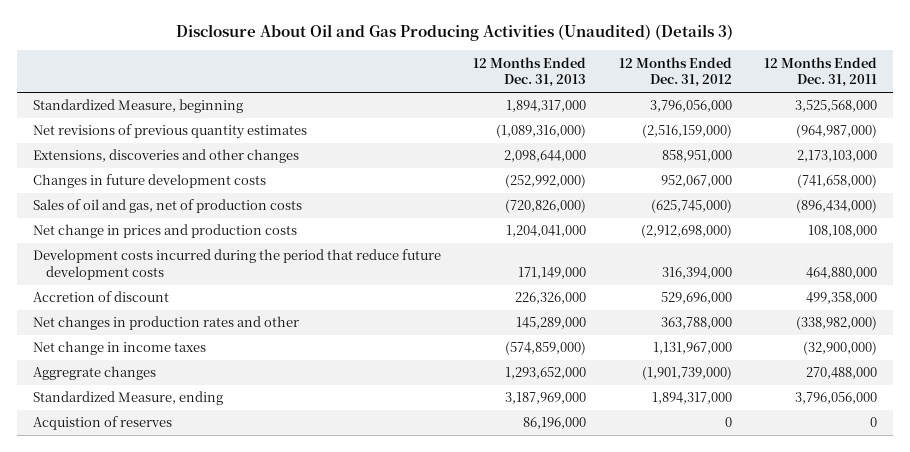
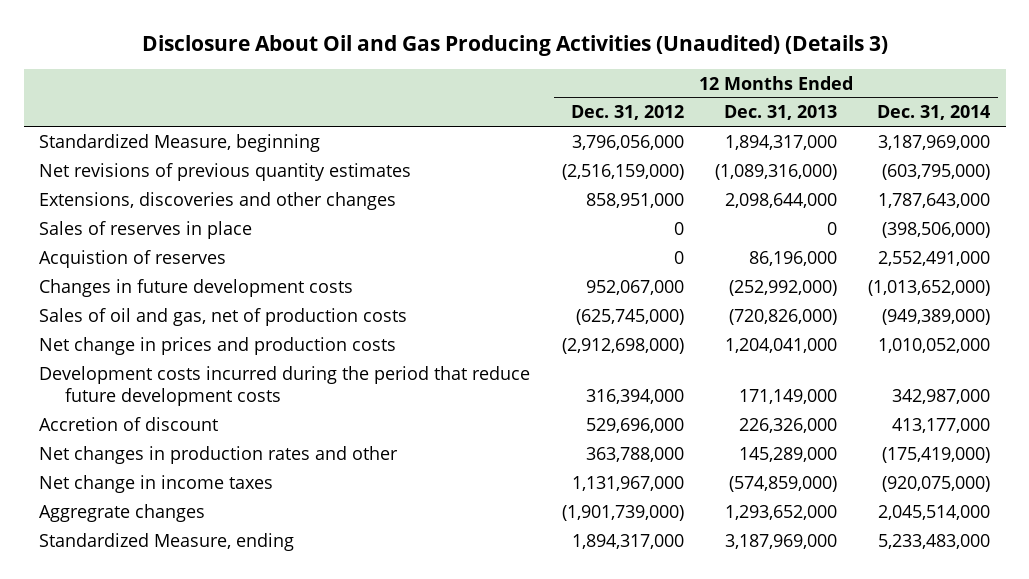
[763,56,877,88] 12 Months Ended Dec. 31, 2011 -> none
none -> [877,105,991,121] Dec. 31, 2014
none -> [39,220,253,239] Sales of reserves in place
[32,416,172,431] Acquistion of reserves -> [39,249,227,268] Acquistion of reserves

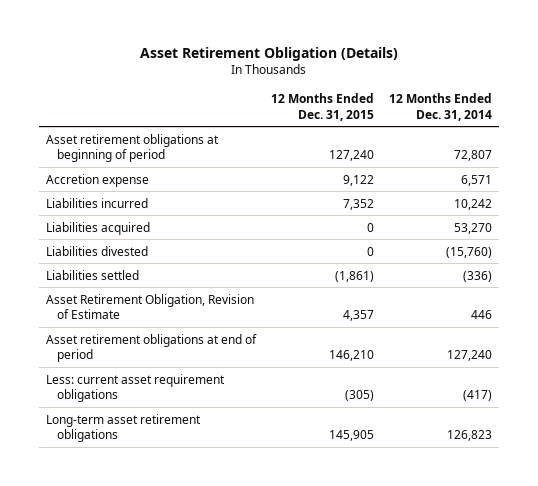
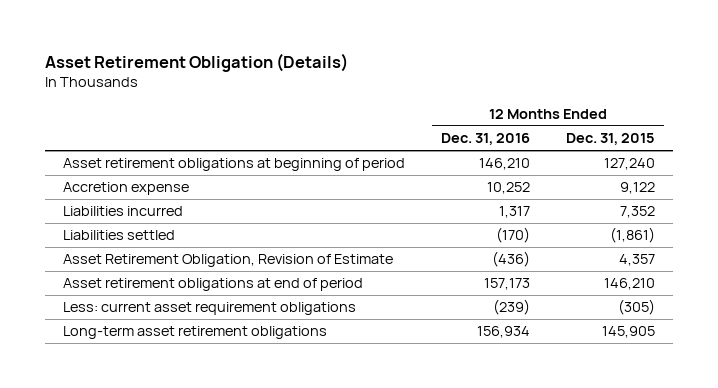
[388,92,492,121] 12 Months Ended Dec. 31, 2014 -> none
none -> [441,133,531,146] Dec. 31, 2016
[46,221,151,235] Liabilities acquired -> none
[46,245,149,256] Liabilities divested -> none

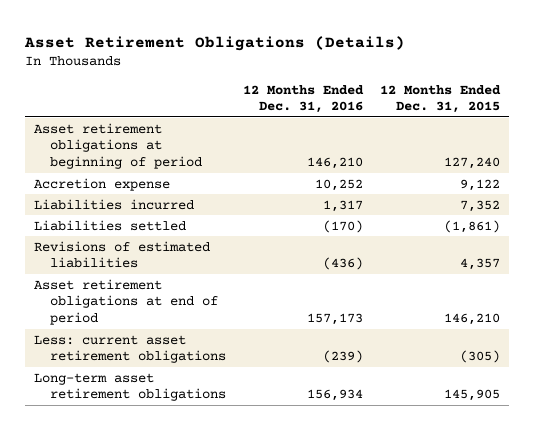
[45,52,349,72] Asset Retirement Obligation (Details) -> [24,35,406,51] Asset Retirement Obligations (Details)
[63,254,394,268] Asset Retirement Obligation, Revision of Estimate -> [33,240,210,269] Revisions of estimated liabilities
[63,302,357,316] Less: current asset requirement obligations -> [33,334,226,364] Less: current asset retirement obligations

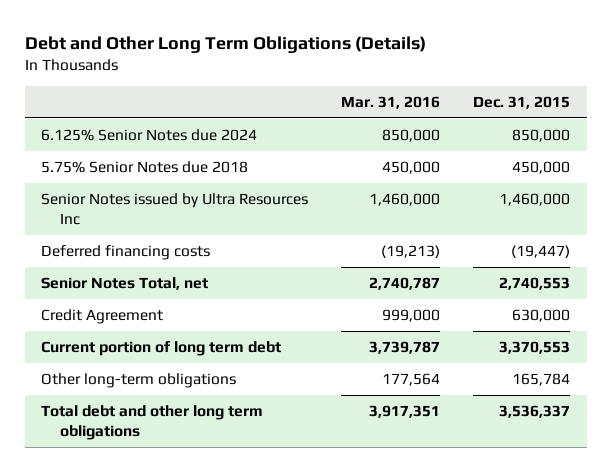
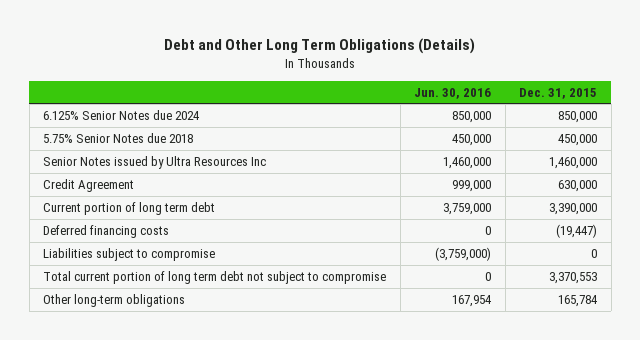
[341,95,441,109] Mar. 31, 2016 -> none
none -> [414,87,492,99] Jun. 30, 2016
[41,276,209,290] Senior Notes Total, net -> none
[499,340,571,354] 3,370,553 -> [549,202,598,215] 3,390,000
[41,244,211,260] Deferred financing costs -> [43,224,170,238] Deferred financing costs
none -> [43,247,216,261] Liabilities subject to compromise
none -> [43,270,387,284] Total current portion of long term debt not subject to compromise
[41,404,264,440] Total debt and other long term obligations -> none

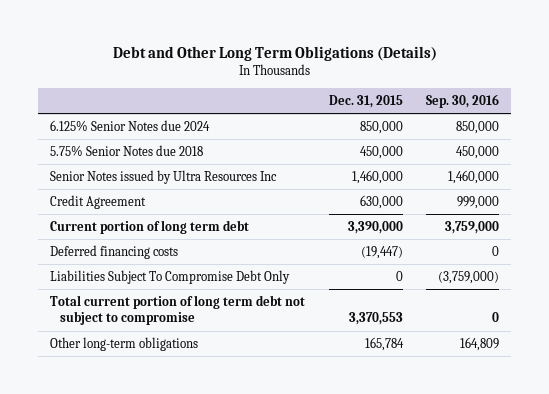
[414,87,492,99] Jun. 30, 2016 -> none
none -> [426,93,500,108] Sep. 30, 2016
[43,247,216,261] Liabilities subject to compromise -> [49,270,290,285] Liabilities Subject To Compromise Debt Only

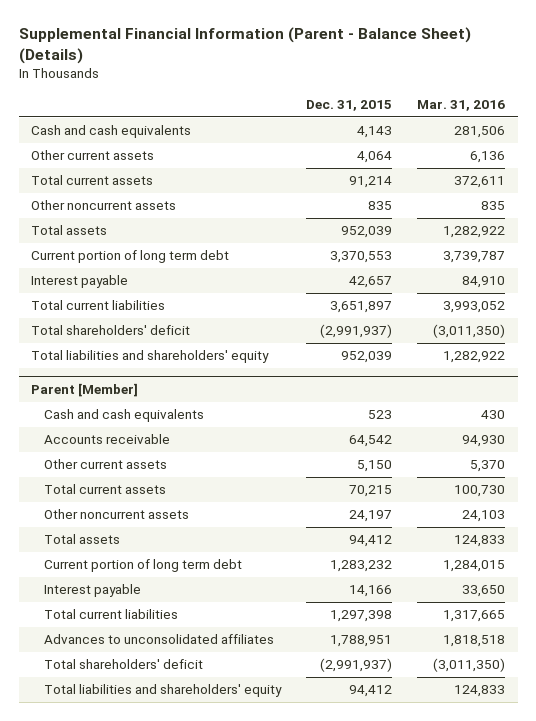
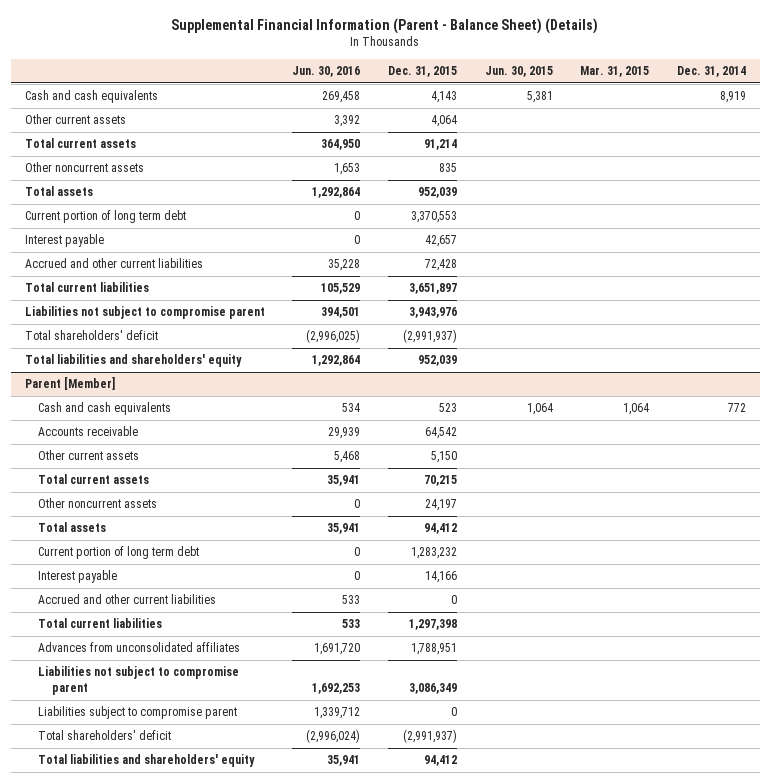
[417,99,506,111] Mar. 31, 2016 -> none
none -> [292,65,361,77] Jun. 30, 2016
none -> [484,65,553,77] Jun. 30, 2015
none -> [580,65,650,77] Mar. 31, 2015
none -> [676,65,746,77] Dec. 31, 2014
none -> [24,258,203,269] Accrued and other current liabilities
none -> [24,306,265,320] Liabilities not subject to compromise parent
none -> [38,594,217,605] Accrued and other current liabilities
[44,634,275,645] Advances to unconsolidated affiliates -> [38,642,241,653] Advances from unconsolidated affiliates
none -> [38,666,240,695] Liabilities not subject to compromise parent
none -> [38,706,238,720] Liabilities subject to compromise parent

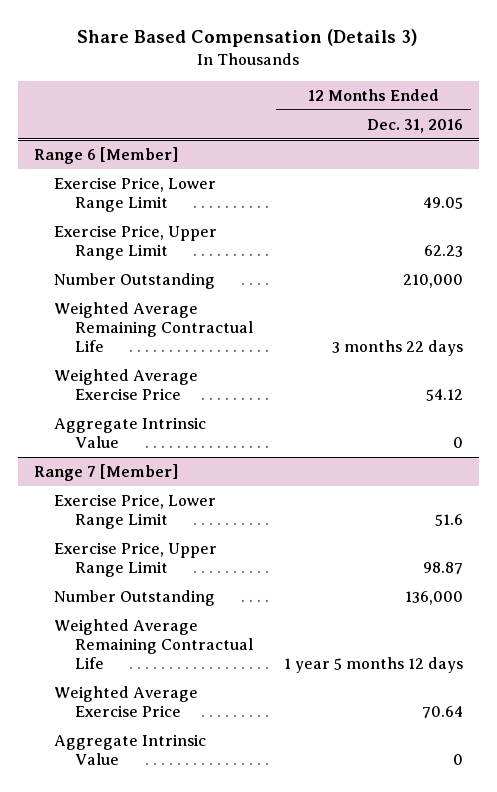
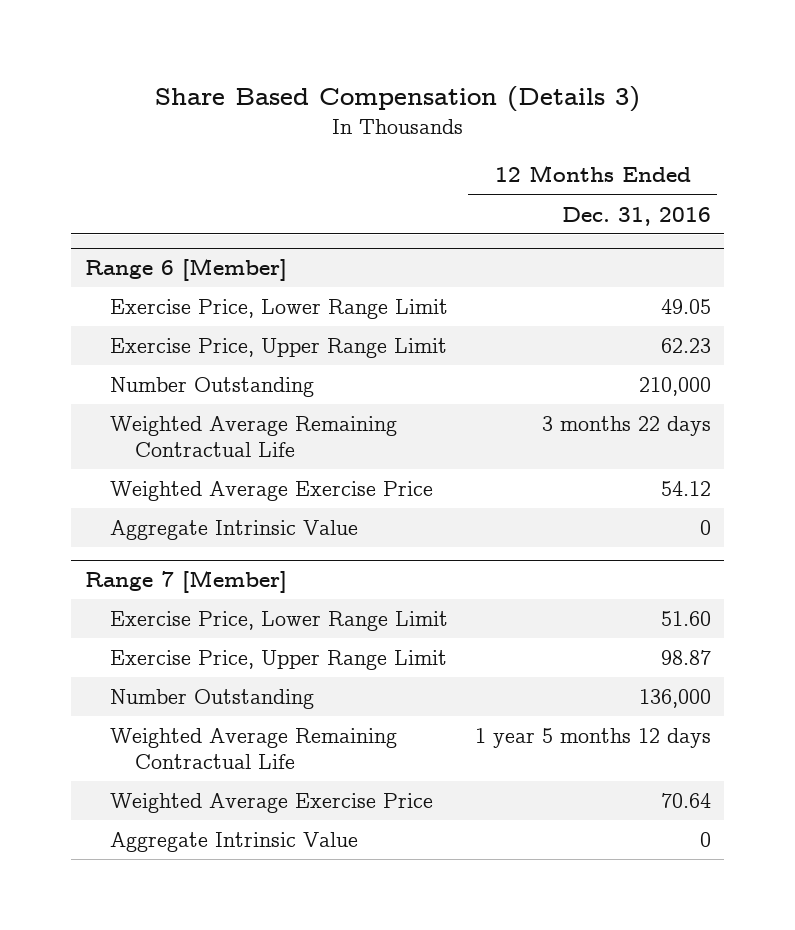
[435,514,464,527] 51.6 -> [660,611,711,627] 51.60

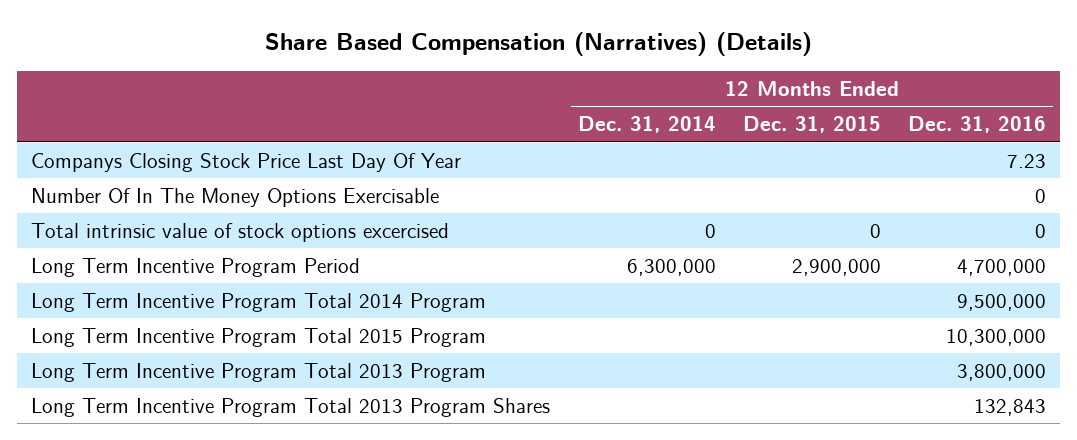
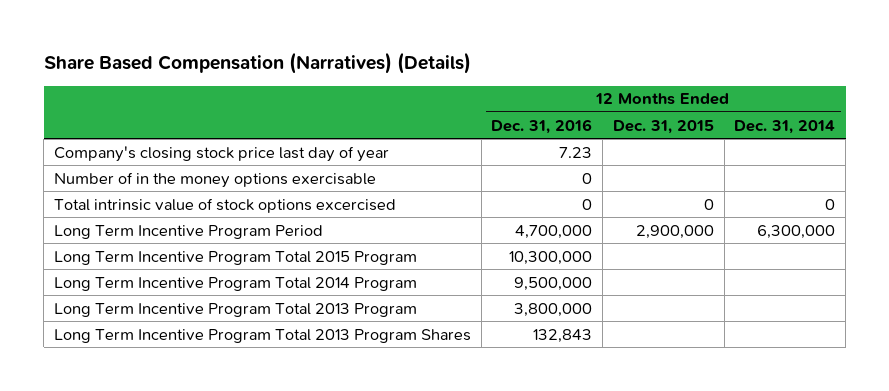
[31,152,462,172] Companys Closing Stock Price Last Day Of Year -> [53,145,389,162] Company's closing stock price last day of year
[31,187,440,207] Number Of In The Money Options Exercisable -> [53,171,376,188] Number of in the money options exercisable
[31,292,487,312] Long Term Incentive Program Total 2014 Program -> [53,276,417,291] Long Term Incentive Program Total 2014 Program

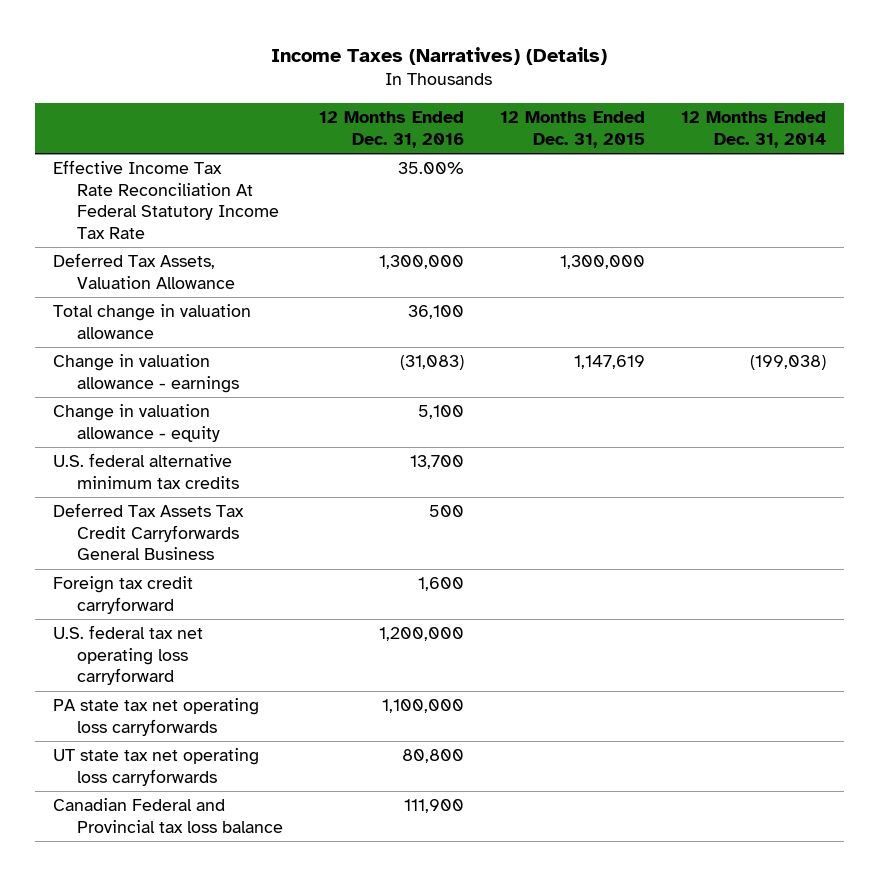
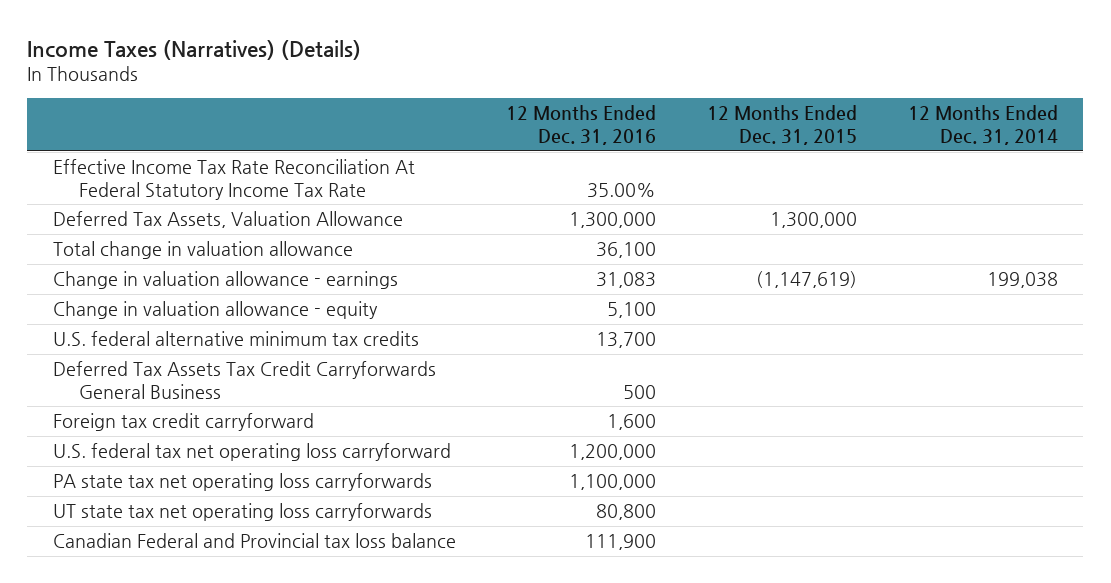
[399,355,464,371] (31,083) -> [596,272,657,289] 31,083
[573,355,645,370] 1,147,619 -> [756,271,858,289] (1,147,619)
[749,355,826,371] (199,038) -> [986,272,1058,289] 199,038

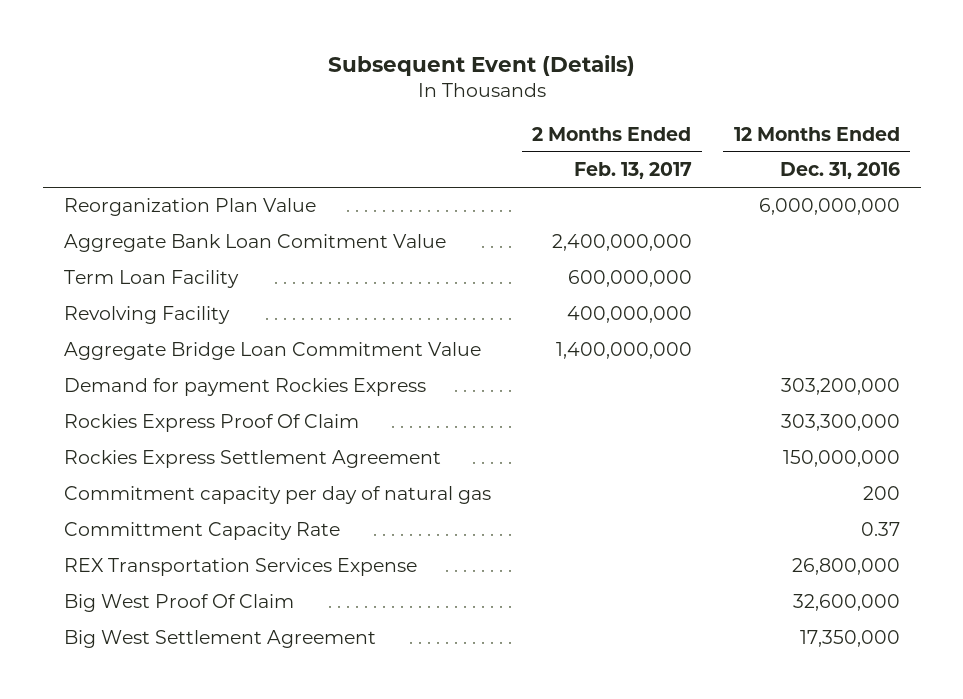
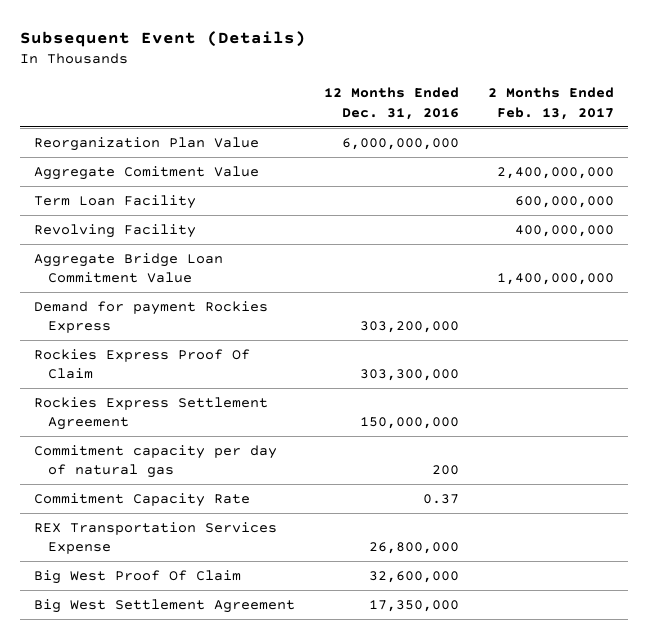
[63,234,446,253] Aggregate Bank Loan Comitment Value -> [34,165,260,180] Aggregate Comitment Value
[63,522,340,541] Committment Capacity Rate -> [34,492,251,507] Commitment Capacity Rate

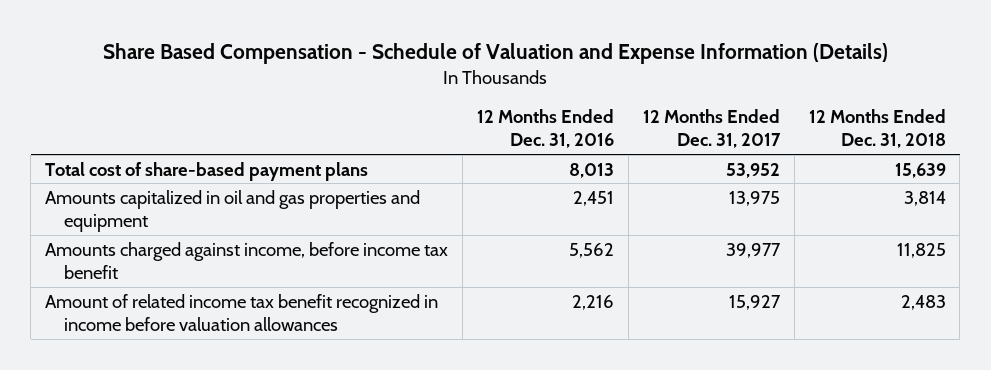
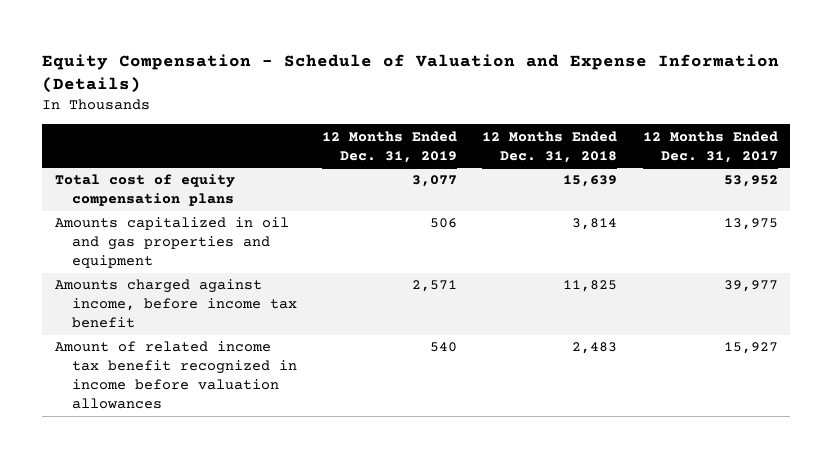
[103,43,889,65] Share Based Compensation - Schedule of Valuation and Expense Information (Details) -> [42,53,780,94] Equity Compensation - Schedule of Valuation and Expense Information (Details)
[476,109,614,149] 12 Months Ended Dec. 31, 2016 -> none
none -> [322,130,458,163] 12 Months Ended Dec. 31, 2019
[45,161,369,181] Total cost of share-based payment plans -> [55,174,236,207] Total cost of equity compensation plans

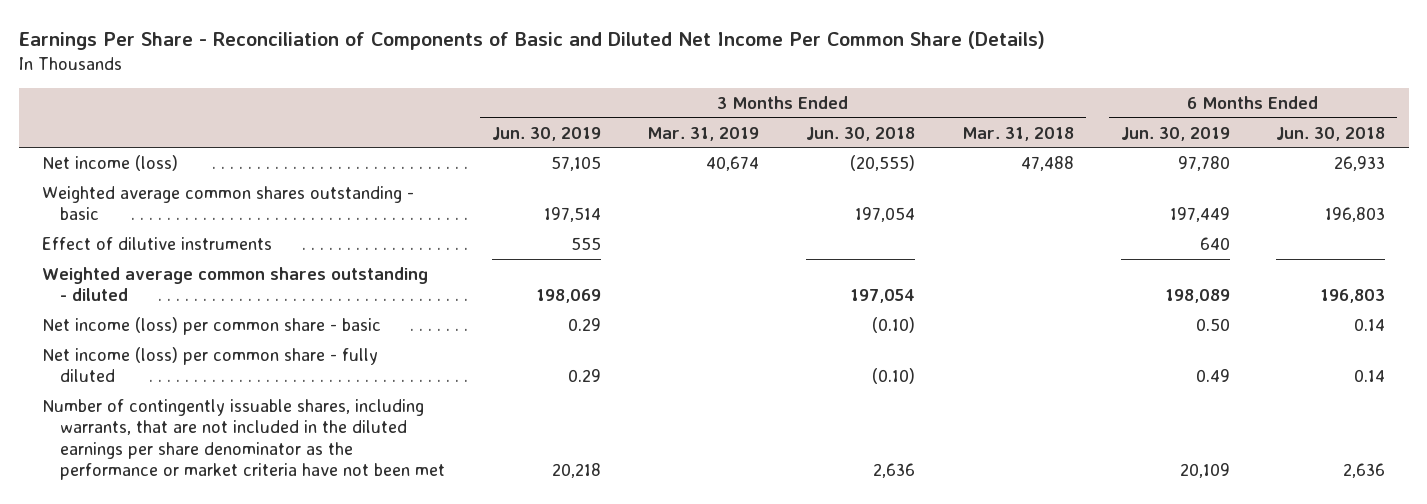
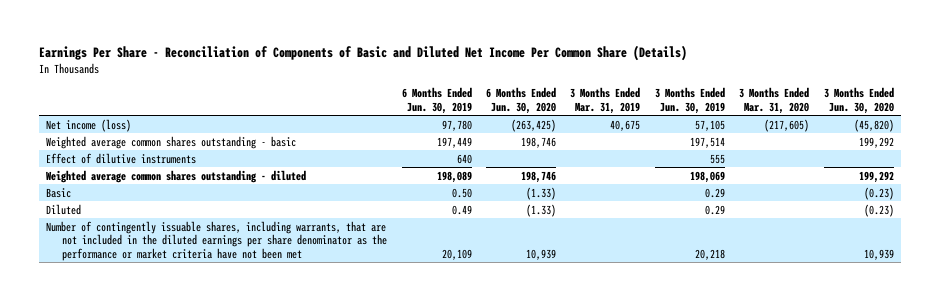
[806,126,916,141] Jun. 30, 2018 -> none
[961,126,1074,141] Mar. 31, 2018 -> none
[1276,126,1386,141] Jun. 30, 2018 -> none
none -> [485,87,556,114] 6 Months Ended Jun. 30, 2020
none -> [739,87,810,114] 3 Months Ended Mar. 31, 2020
none -> [823,87,894,114] 3 Months Ended Jun. 30, 2020
[706,155,760,171] 40,674 -> [610,119,641,131] 40,675
[42,316,382,335] Net income (loss) per common share - basic -> [46,187,72,198] Basic
[42,346,379,383] Net income (loss) per common share - fully diluted -> [46,203,82,215] Diluted

